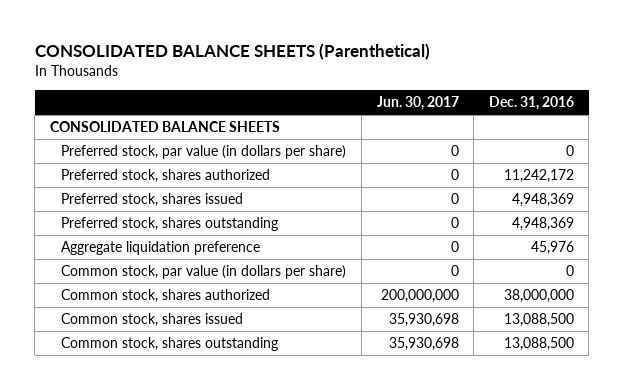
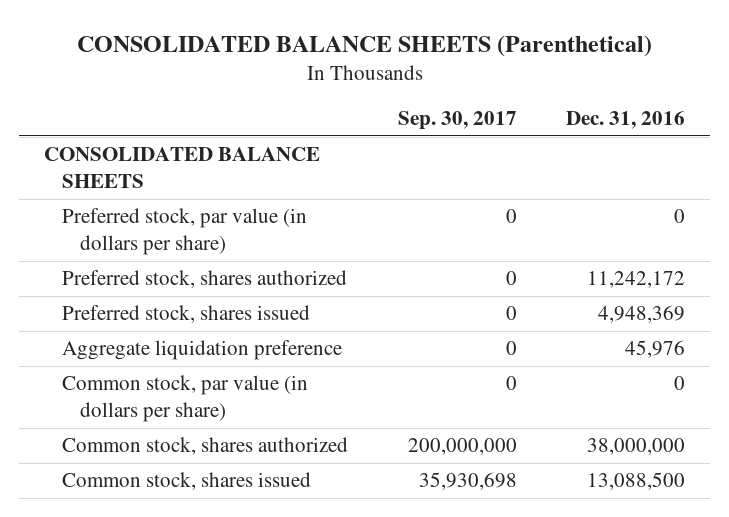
[376,96,459,111] Jun. 30, 2017 -> none
none -> [397,111,517,131] Sep. 30, 2017
[61,217,279,232] Preferred stock, shares outstanding -> none
[61,337,279,352] Common stock, shares outstanding -> none

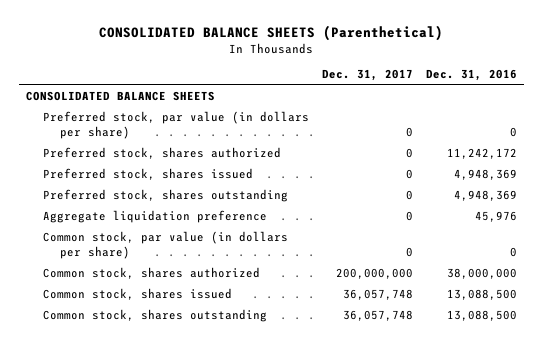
[397,111,517,131] Sep. 30, 2017 -> none
none -> [321,69,413,82] Dec. 31, 2017
none -> [42,189,288,203] Preferred stock, shares outstanding
none -> [42,309,267,323] Common stock, shares outstanding

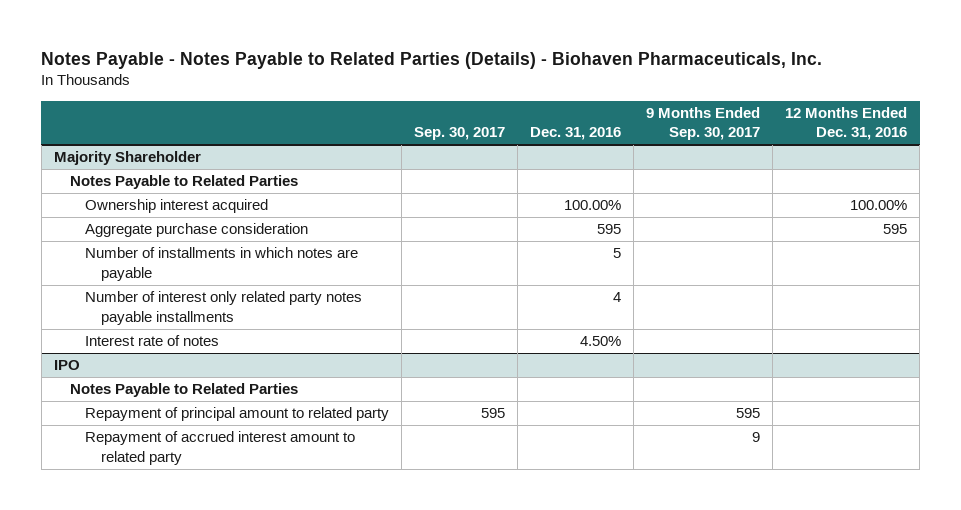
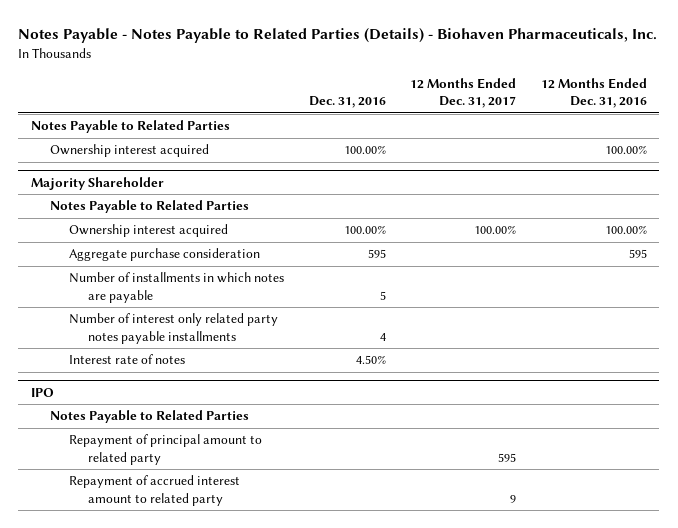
[414,127,506,141] Sep. 30, 2017 -> none
[646,106,761,141] 9 Months Ended Sep. 30, 2017 -> none
none -> [410,77,517,109] 12 Months Ended Dec. 31, 2017
none -> [30,120,230,134] Notes Payable to Related Parties
none -> [49,144,209,158] Ownership interest acquired

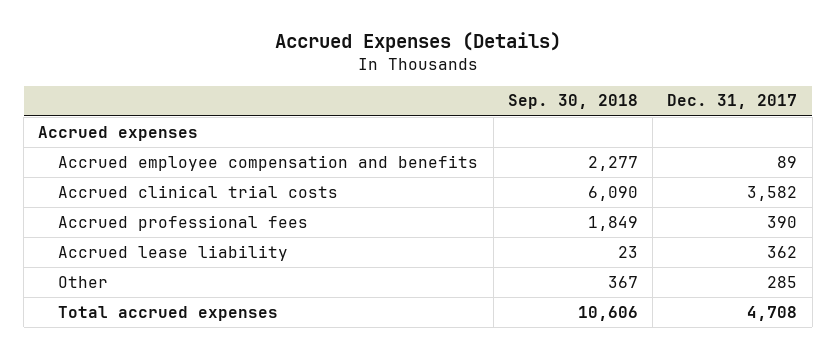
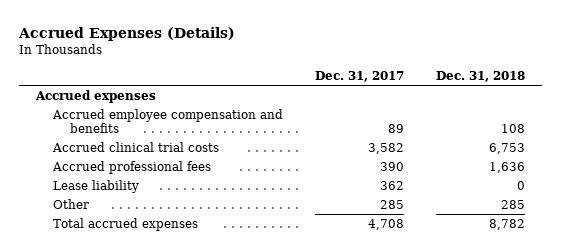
[507,94,638,110] Sep. 30, 2018 -> none
none -> [436,71,526,83] Dec. 31, 2018
[58,244,289,261] Accrued lease liability -> [52,179,139,193] Lease liability

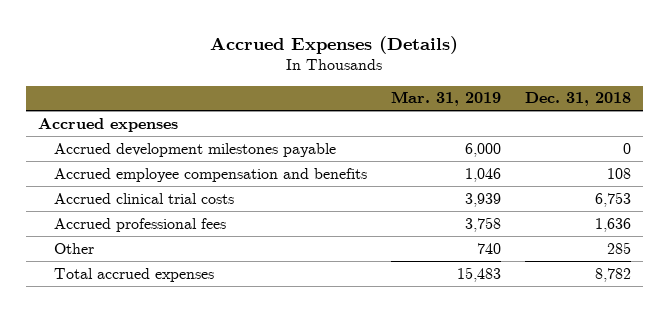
[315,71,405,83] Dec. 31, 2017 -> none
none -> [391,91,502,107] Mar. 31, 2019
none -> [53,142,336,157] Accrued development milestones payable
[52,179,139,193] Lease liability -> none

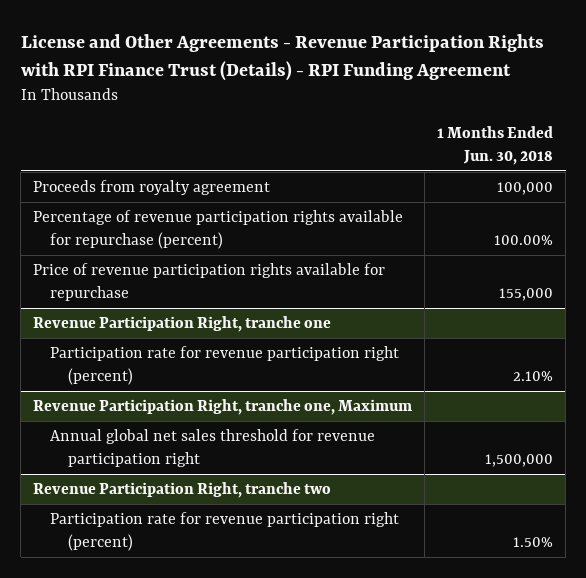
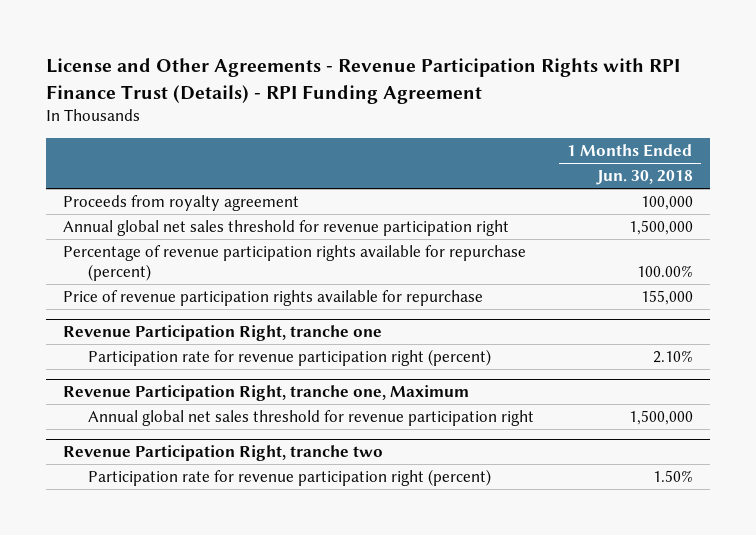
none -> [63,220,510,237] Annual global net sales threshold for revenue participation right

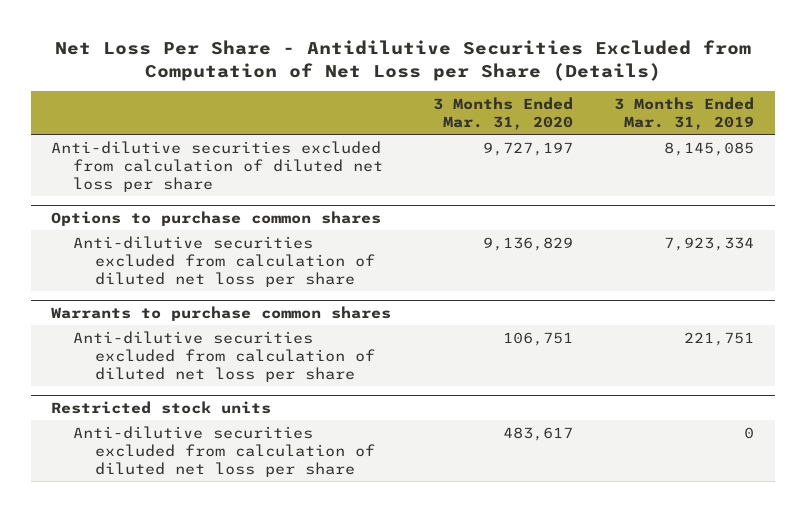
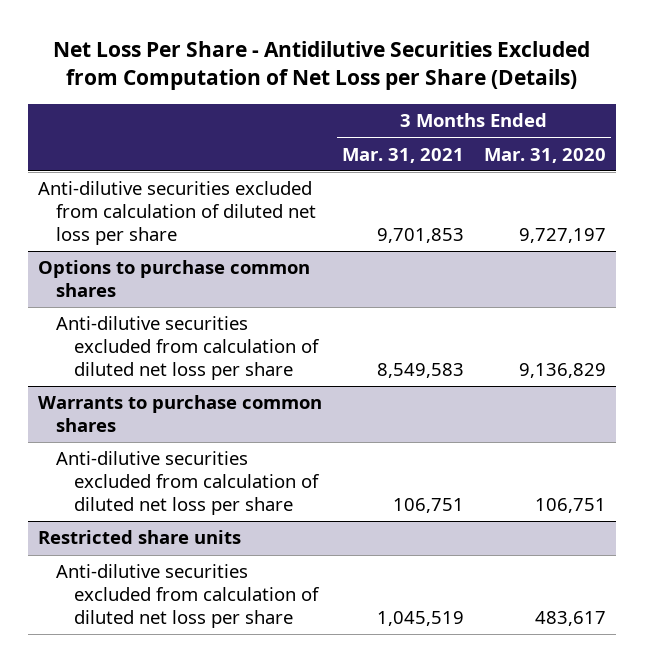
[614,96,755,131] 3 Months Ended Mar. 31, 2019 -> none
none -> [342,147,465,163] Mar. 31, 2021
[51,400,272,414] Restricted stock units -> [38,530,242,545] Restricted share units

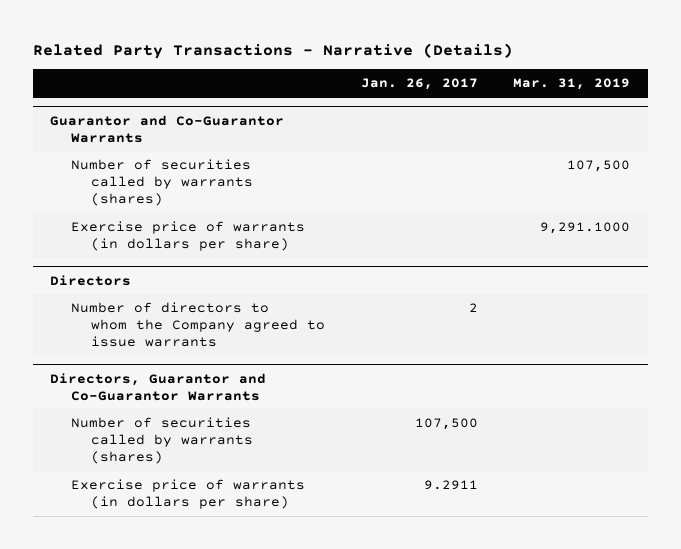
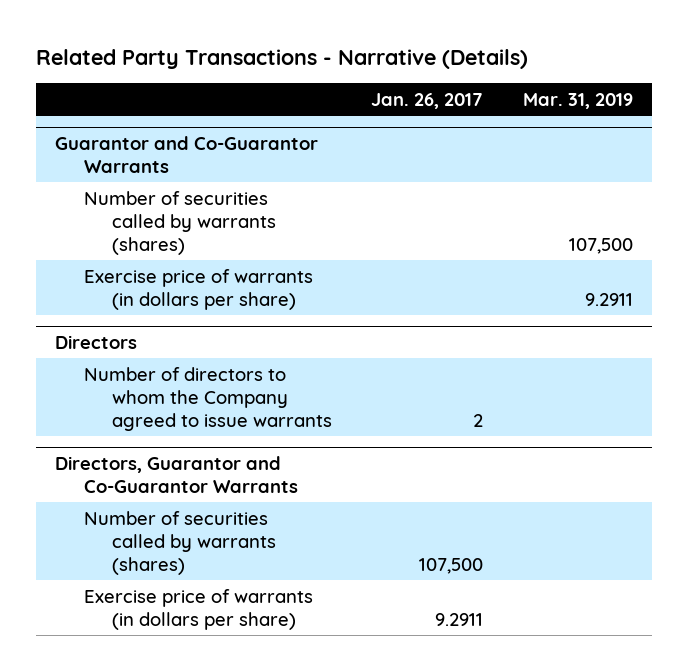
[540,222,631,235] 9,291.1000 -> [584,292,633,306] 9.2911

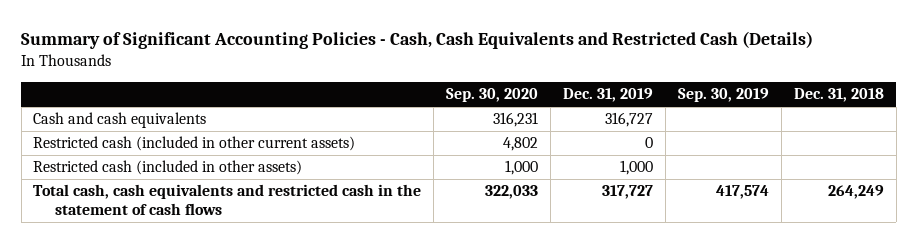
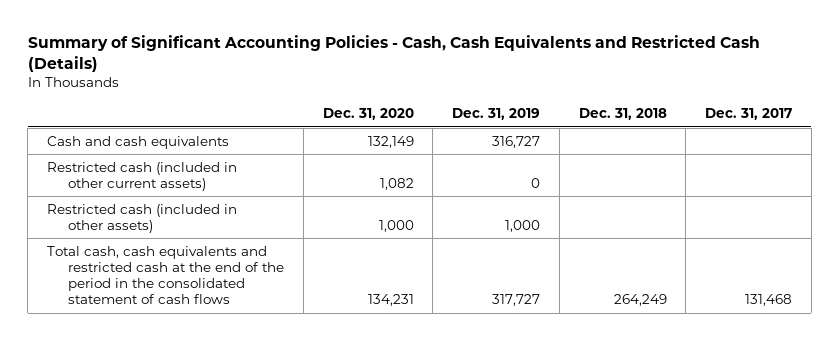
[446,88,539,103] Sep. 30, 2020 -> none
[678,88,770,103] Sep. 30, 2019 -> none
none -> [322,108,414,121] Dec. 31, 2020
none -> [705,108,793,121] Dec. 31, 2017
[33,184,422,216] Total cash, cash equivalents and restricted cash in the statement of cash flows -> [46,245,284,305] Total cash, cash equivalents and restricted cash at the end of the period in the consolidated statement of cash flows

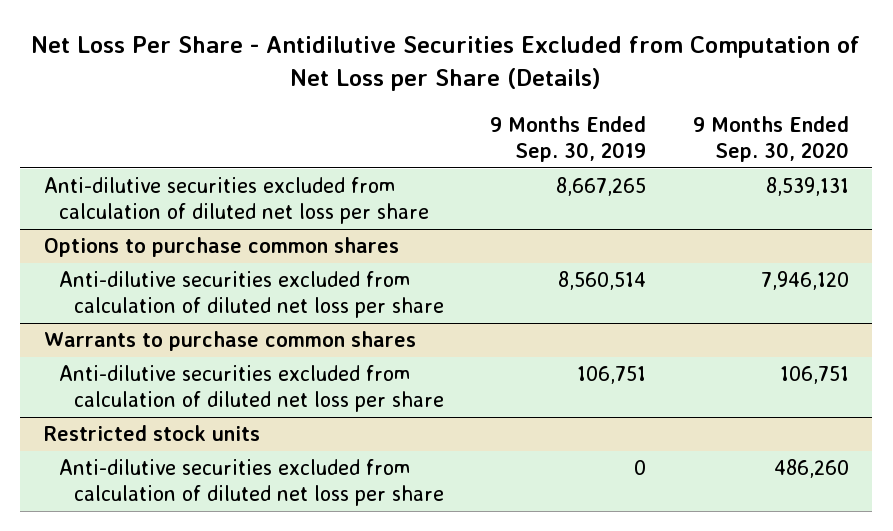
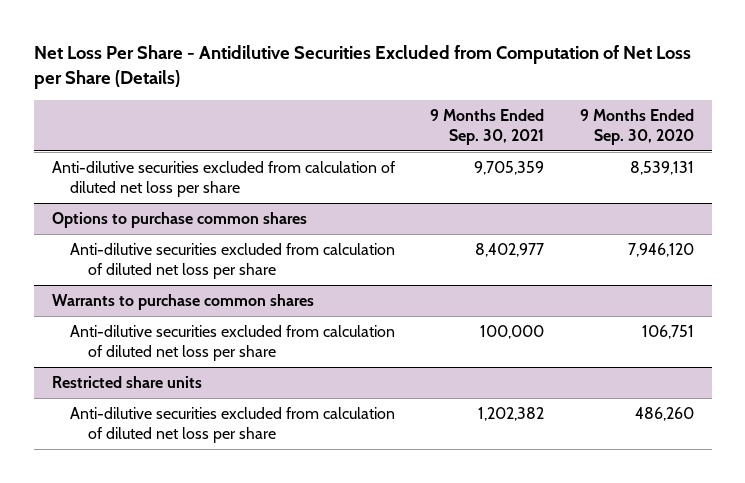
[490,116,647,162] 9 Months Ended Sep. 30, 2019 -> none
none -> [430,109,545,145] 9 Months Ended Sep. 30, 2021
[43,425,260,442] Restricted stock units -> [51,376,202,389] Restricted share units

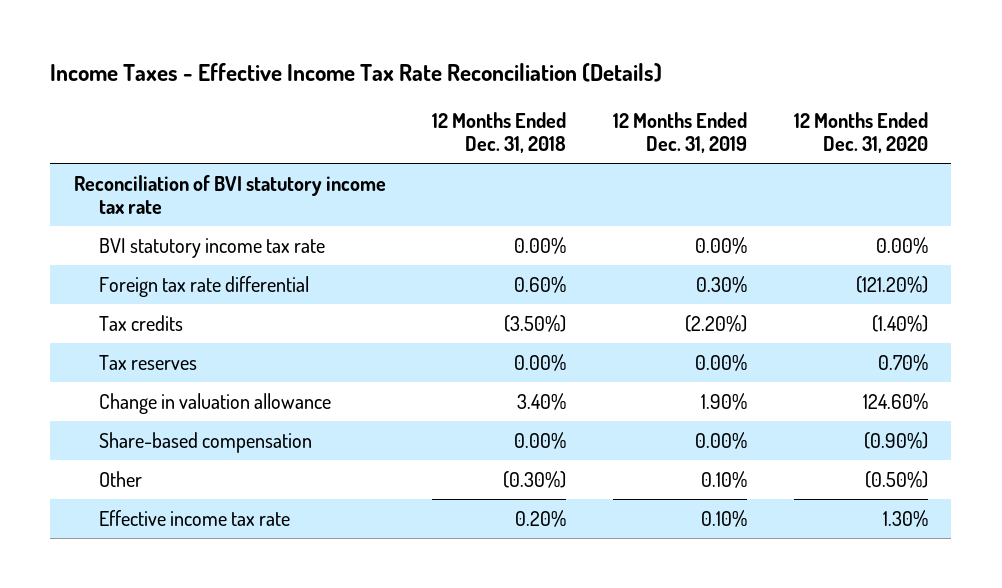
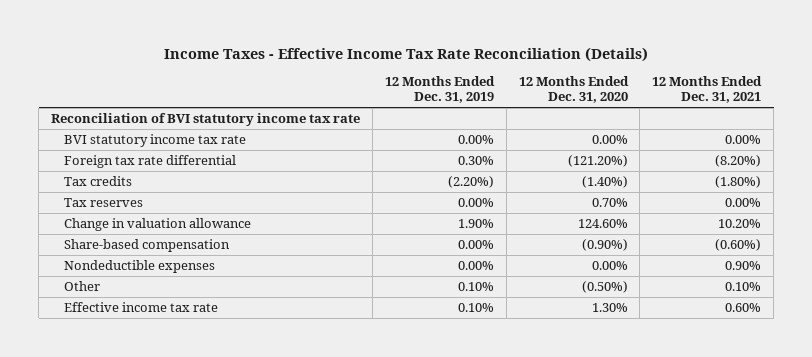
[432,111,567,154] 12 Months Ended Dec. 31, 2018 -> none
none -> [652,76,763,104] 12 Months Ended Dec. 31, 2021
none -> [64,259,216,273] Nondeductible expenses

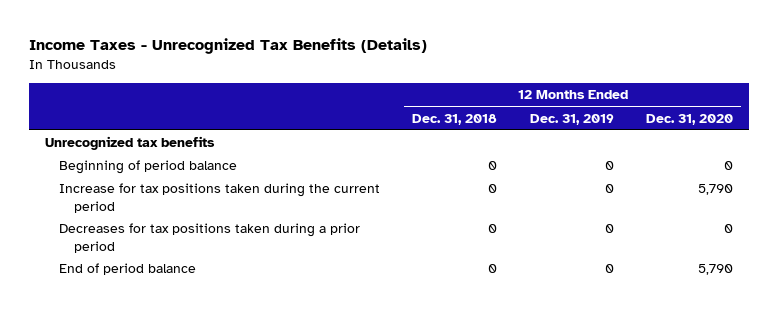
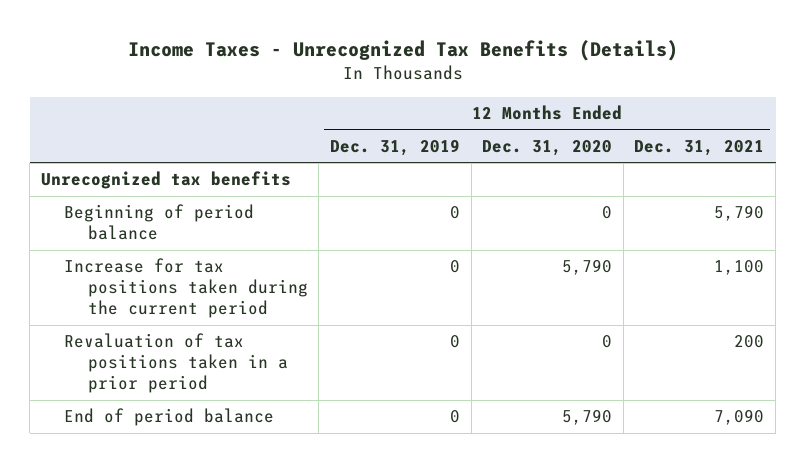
[412,113,498,125] Dec. 31, 2018 -> none
none -> [634,139,765,156] Dec. 31, 2021
[59,223,361,253] Decreases for tax positions taken during a prior period -> [64,333,288,394] Revaluation of tax positions taken in a prior period

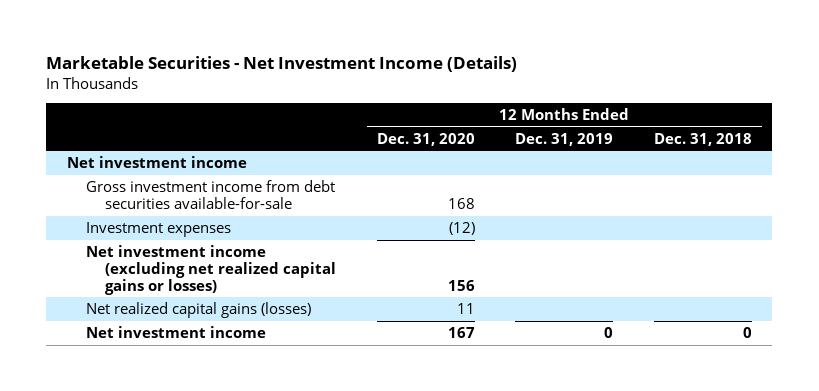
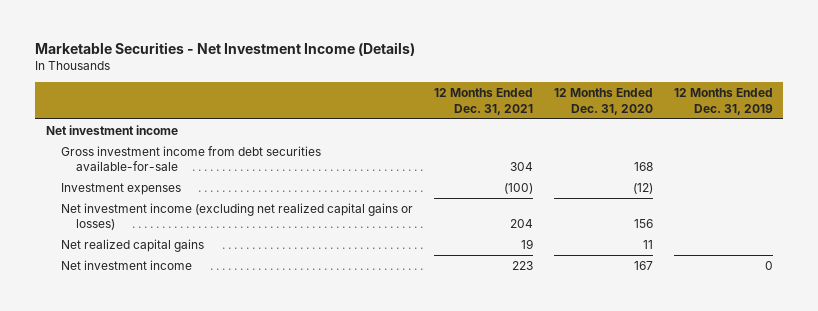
[653,132,752,146] Dec. 31, 2018 -> none
none -> [433,88,533,115] 12 Months Ended Dec. 31, 2021
[86,301,312,318] Net realized capital gains (losses) -> [60,238,204,252] Net realized capital gains

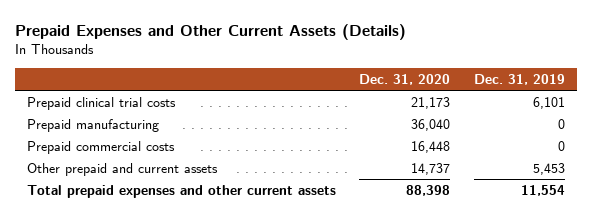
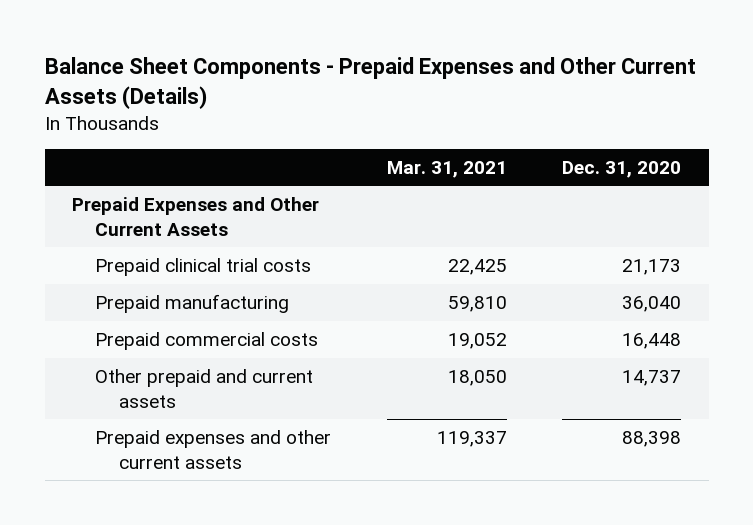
[15,24,407,41] Prepaid Expenses and Other Current Assets (Details) -> [44,57,696,109] Balance Sheet Components - Prepaid Expenses and Other Current Assets (Details)
[473,73,565,85] Dec. 31, 2019 -> none
none -> [386,160,507,178] Mar. 31, 2021
none -> [72,197,320,236] Prepaid Expenses and Other Current Assets
[26,184,336,198] Total prepaid expenses and other current assets -> [95,430,332,469] Prepaid expenses and other current assets

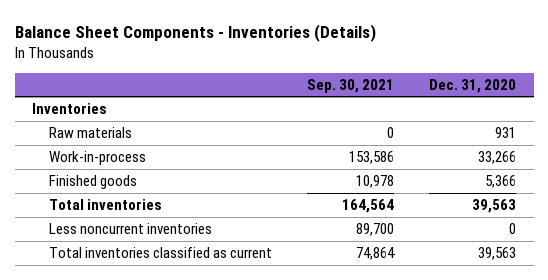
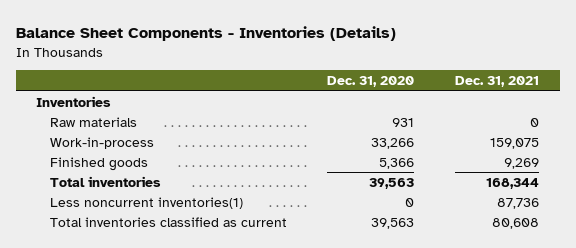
[306,78,394,93] Sep. 30, 2021 -> none
none -> [455,76,540,88] Dec. 31, 2021
[48,223,212,235] Less noncurrent inventories -> [49,196,243,209] Less noncurrent inventories(1)

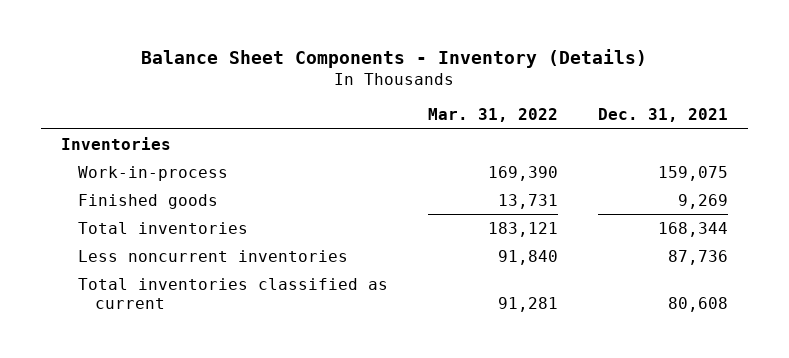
[16,25,397,41] Balance Sheet Components - Inventories (Details) -> [141,49,648,69] Balance Sheet Components - Inventory (Details)
[327,76,415,88] Dec. 31, 2020 -> none
none -> [427,108,558,123] Mar. 31, 2022
[49,116,137,127] Raw materials -> none
[49,196,243,209] Less noncurrent inventories(1) -> [77,249,348,262] Less noncurrent inventories

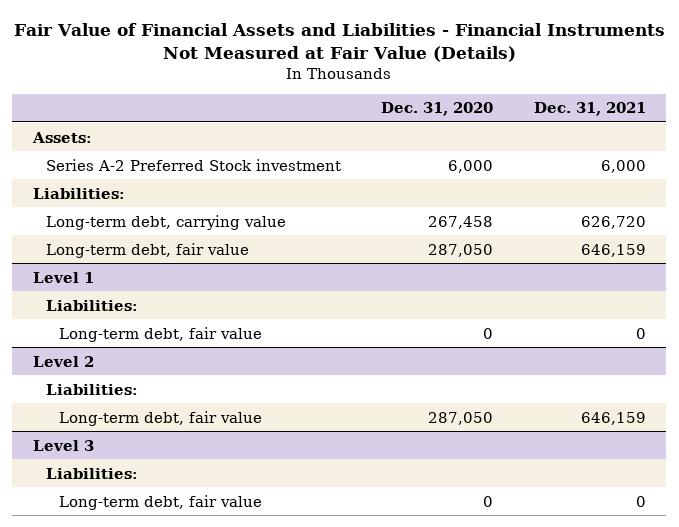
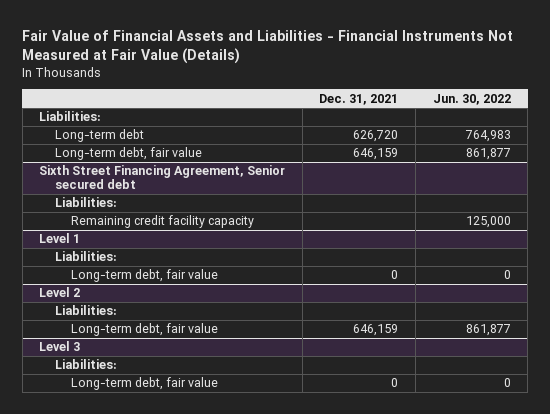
[381,102,494,117] Dec. 31, 2020 -> none
none -> [432,93,511,105] Jun. 30, 2022
[31,131,92,143] Assets: -> none
[45,158,341,171] Series A-2 Preferred Stock investment -> none
[45,214,286,230] Long-term debt, carrying value -> [55,129,145,143] Long-term debt
none -> [39,165,286,190] Sixth Street Financing Agreement, Senior secured debt
none -> [55,197,118,208] Liabilities:
none -> [71,215,255,229] Remaining credit facility capacity

